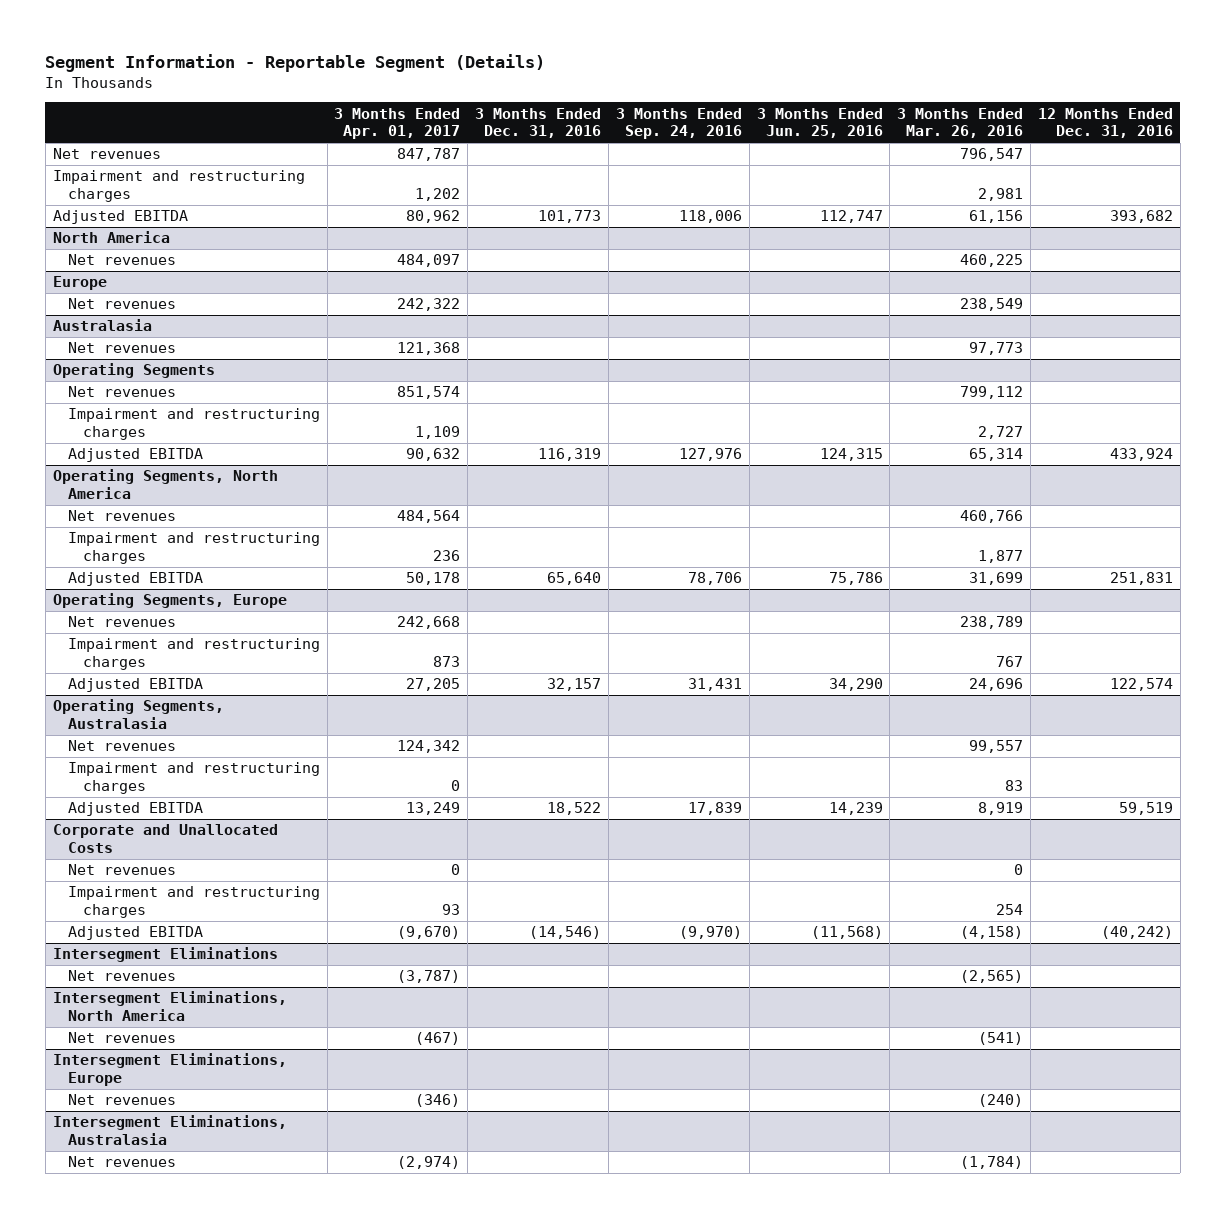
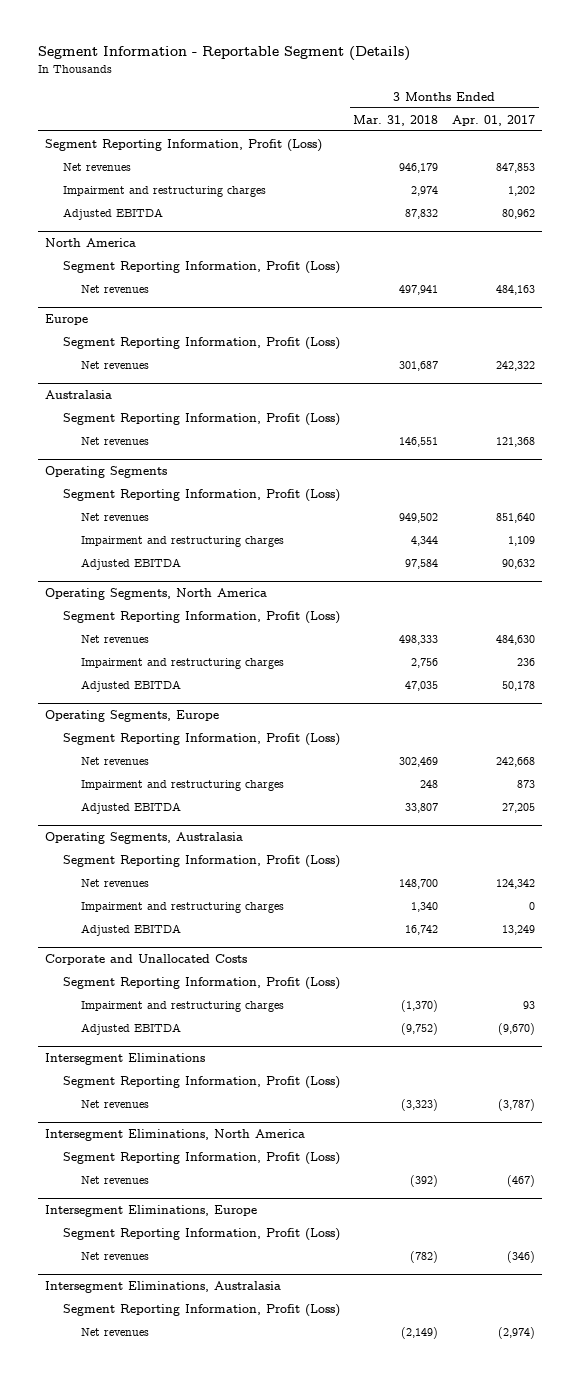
[475,107,602,139] 3 Months Ended Dec. 31, 2016 -> none
[615,107,742,140] 3 Months Ended Sep. 24, 2016 -> none
[756,107,883,139] 3 Months Ended Jun. 25, 2016 -> none
[897,107,1024,139] 3 Months Ended Mar. 26, 2016 -> none
[1037,107,1173,139] 12 Months Ended Dec. 31, 2016 -> none
none -> [353,114,439,126] Mar. 31, 2018
none -> [44,138,322,152] Segment Reporting Information, Profit (Loss)
[397,148,461,162] 847,787 -> [496,162,536,173] 847,853
none -> [62,260,340,274] Segment Reporting Information, Profit (Loss)
[397,254,461,268] 484,097 -> [496,284,536,295] 484,163
none -> [62,336,340,350] Segment Reporting Information, Profit (Loss)
none -> [62,412,340,426] Segment Reporting Information, Profit (Loss)
none -> [62,488,340,502] Segment Reporting Information, Profit (Loss)
[397,386,461,400] 851,574 -> [496,512,536,523] 851,640
none -> [62,610,340,624] Segment Reporting Information, Profit (Loss)
[397,510,461,524] 484,564 -> [496,634,536,645] 484,630
none -> [62,732,340,746] Segment Reporting Information, Profit (Loss)
none -> [62,854,340,868] Segment Reporting Information, Profit (Loss)
[67,864,176,876] Net revenues -> none
none -> [62,976,340,990] Segment Reporting Information, Profit (Loss)
none -> [62,1075,340,1089] Segment Reporting Information, Profit (Loss)
none -> [62,1151,340,1165] Segment Reporting Information, Profit (Loss)
none -> [62,1227,340,1241] Segment Reporting Information, Profit (Loss)
none -> [62,1303,340,1317] Segment Reporting Information, Profit (Loss)

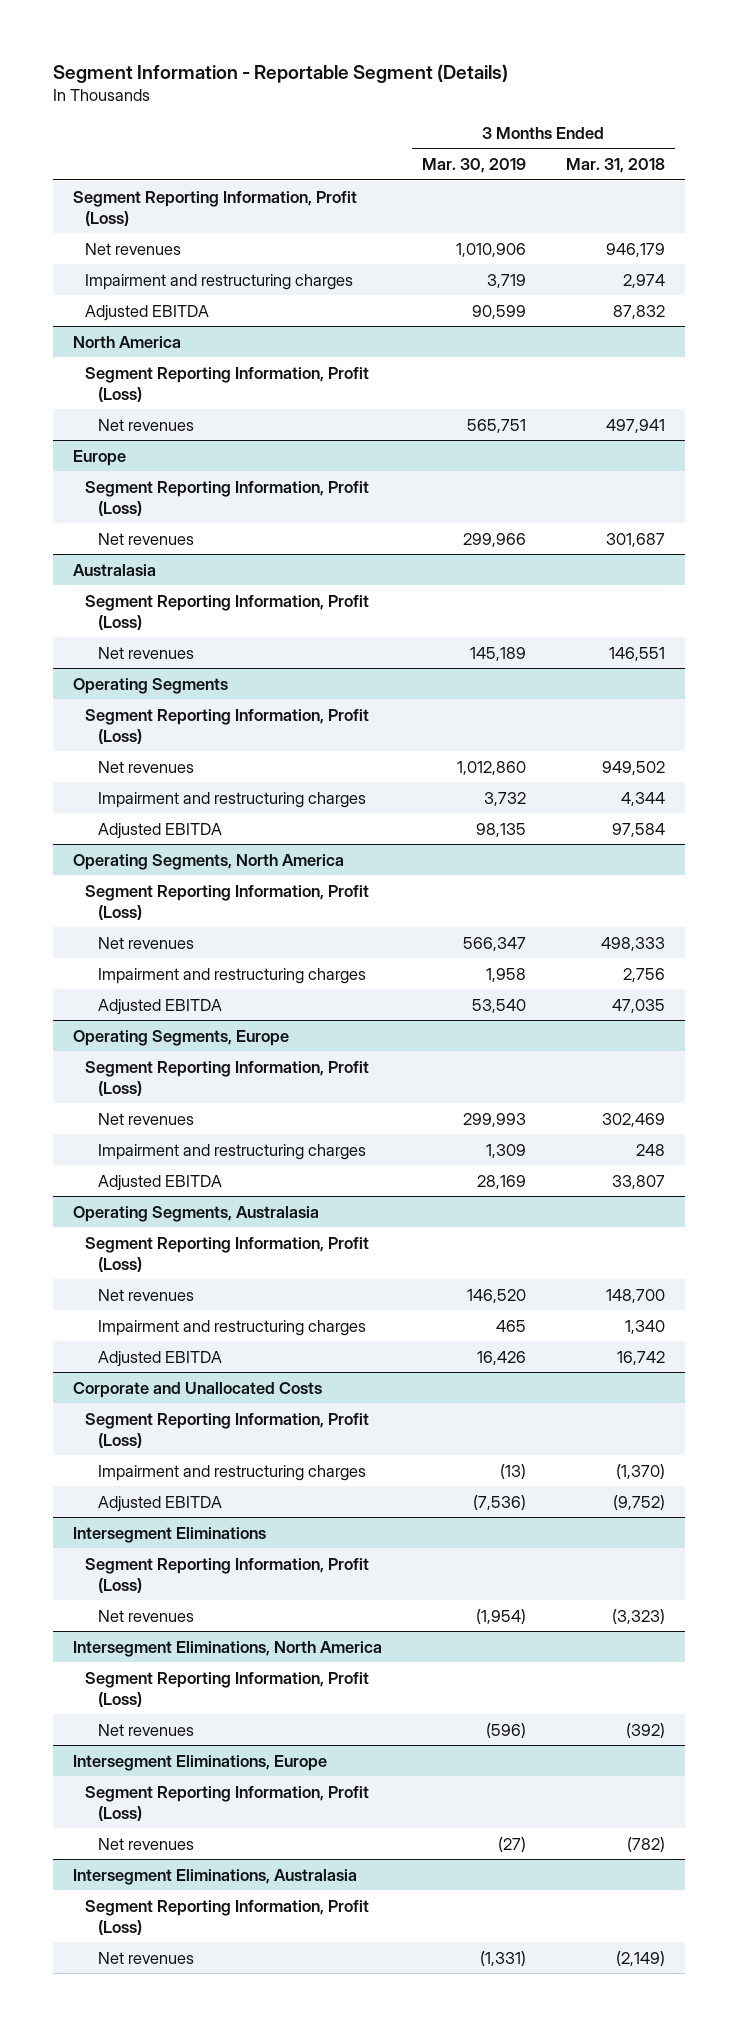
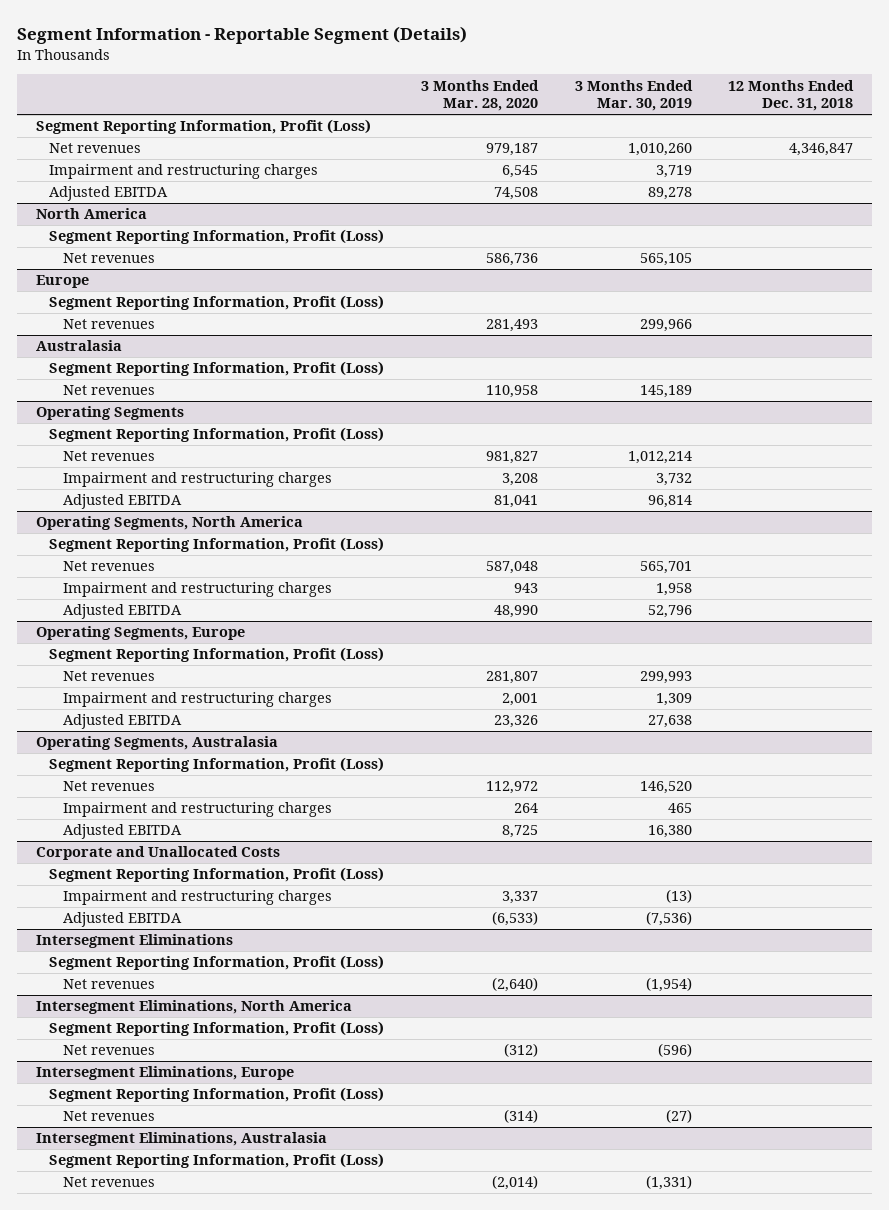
[566,158,666,174] Mar. 31, 2018 -> none
none -> [420,79,539,112] 3 Months Ended Mar. 28, 2020
none -> [728,79,855,112] 12 Months Ended Dec. 31, 2018
[455,242,526,257] 1,010,906 -> [627,143,692,157] 1,010,260
[471,304,526,319] 90,599 -> [647,187,692,201] 89,278
[466,418,526,433] 565,751 -> [639,253,692,267] 565,105
[456,760,526,775] 1,012,860 -> [627,451,692,465] 1,012,214
[475,822,526,837] 98,135 -> [647,495,692,509] 96,814
[462,936,526,951] 566,347 -> [639,561,692,575] 565,701
[471,998,526,1013] 53,540 -> [647,605,692,619] 52,796
[476,1174,526,1189] 28,169 -> [647,715,692,729] 27,638
[476,1350,526,1365] 16,426 -> [647,825,692,839] 16,380

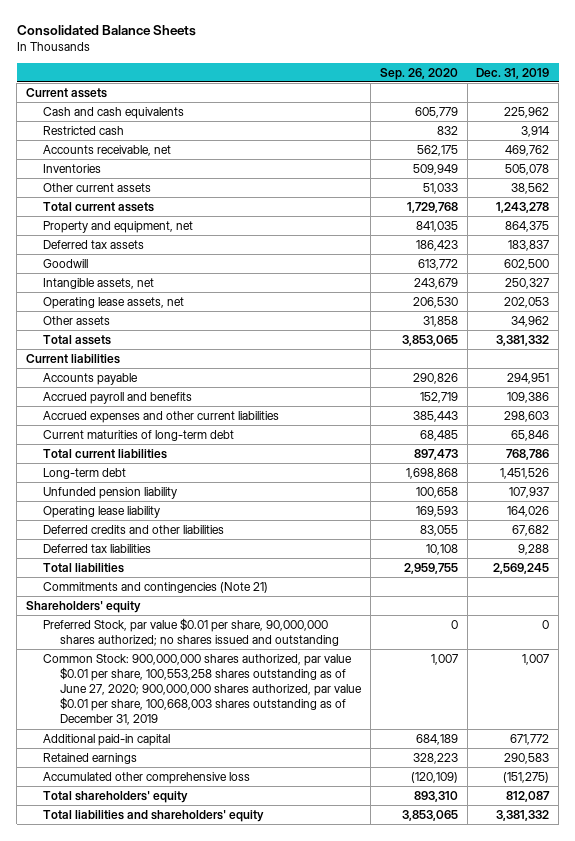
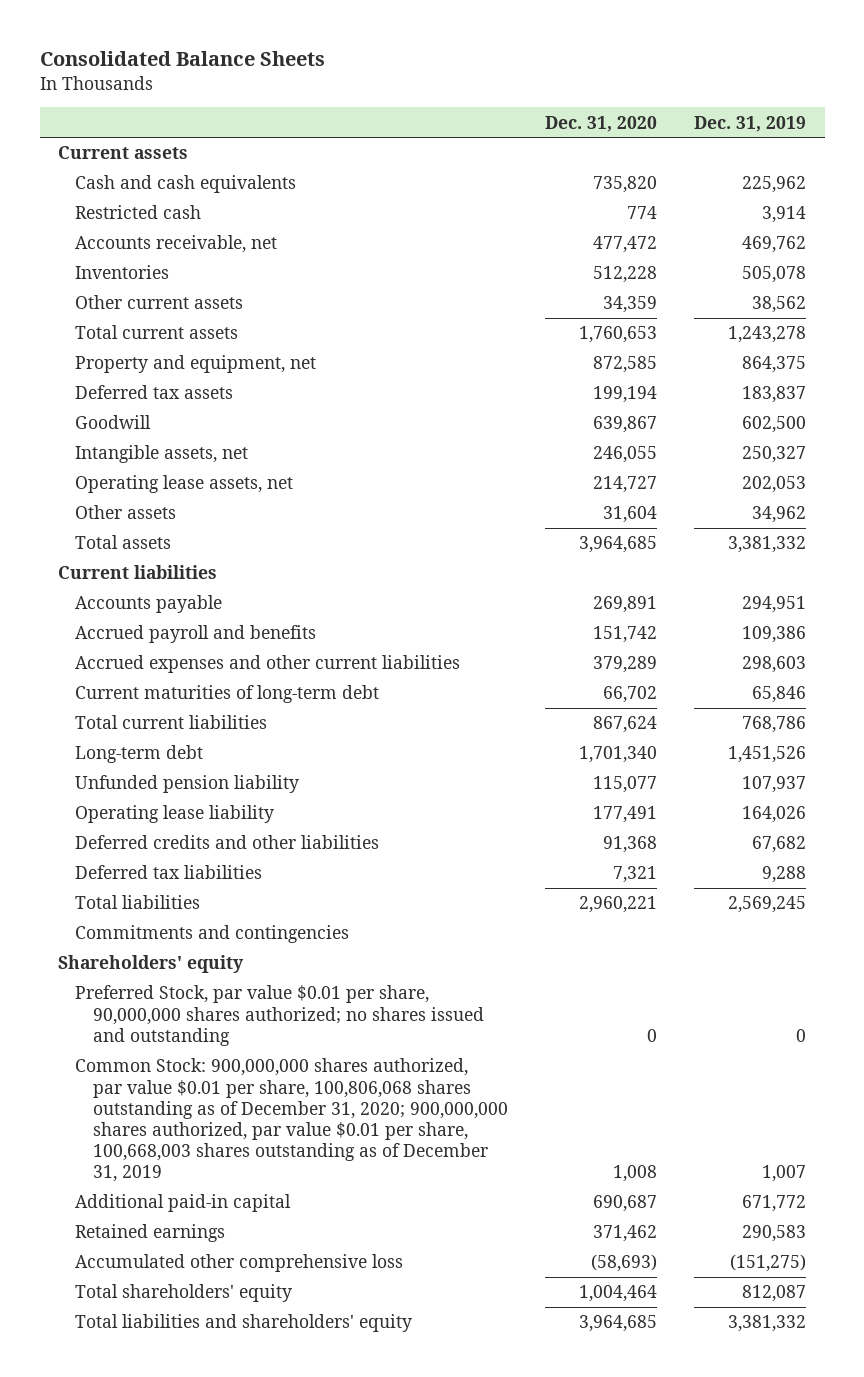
[379,67,458,80] Sep. 26, 2020 -> none
none -> [545,115,658,132] Dec. 31, 2020
[42,581,268,593] Commitments and contingencies (Note 21) -> [75,925,350,944] Commitments and contingencies
[42,653,362,726] Common Stock: 900,000,000 shares authorized, par value $0.01 per share, 100,553,258 shares outstanding as of June 27, 2020; 900,000,000 shares authorized, par value $0.01 per share, 100,668,003 shares outstanding as of December 31, 2019 -> [75,1058,508,1183] Common Stock: 900,000,000 shares authorized, par value $0.01 per share, 100,806,068 shares outstanding as of December 31, 2020; 900,000,000 shares authorized, par value $0.01 per share, 100,668,003 shares outstanding as of December 31, 2019

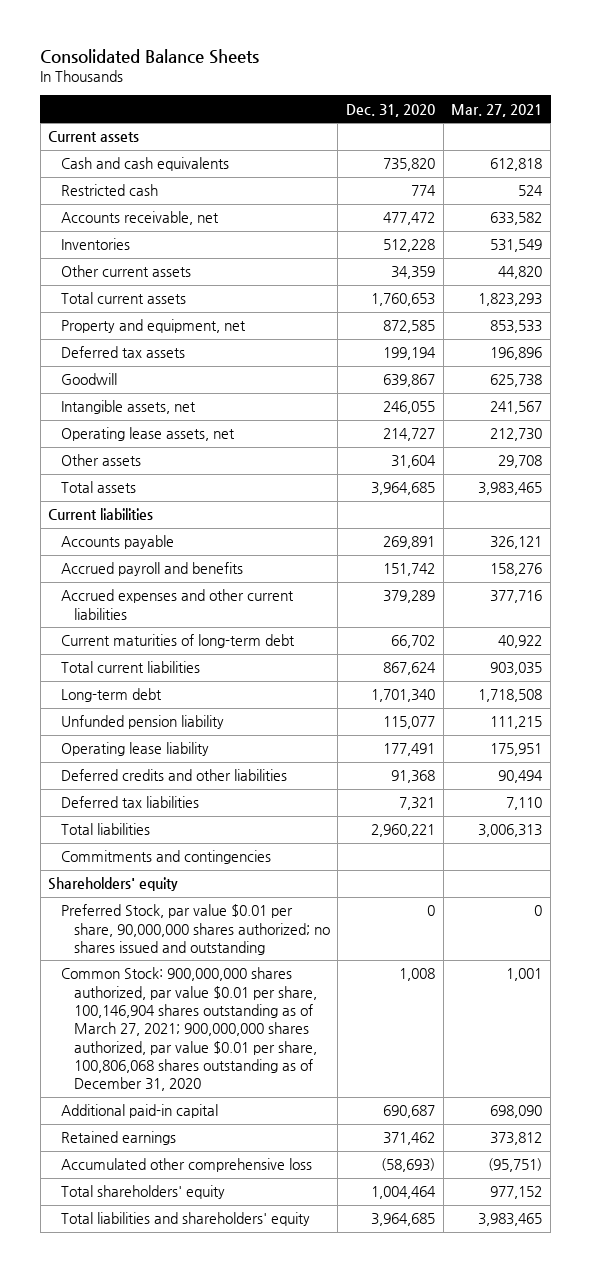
[694,115,807,132] Dec. 31, 2019 -> none
none -> [451,103,543,117] Mar. 27, 2021
[75,1058,508,1183] Common Stock: 900,000,000 shares authorized, par value $0.01 per share, 100,806,068 shares outstanding as of December 31, 2020; 900,000,000 shares authorized, par value $0.01 per share, 100,668,003 shares outstanding as of December 31, 2019 -> [61,967,317,1092] Common Stock: 900,000,000 shares authorized, par value $0.01 per share, 100,146,904 shares outstanding as of March 27, 2021; 900,000,000 shares authorized, par value $0.01 per share, 100,806,068 shares outstanding as of December 31, 2020

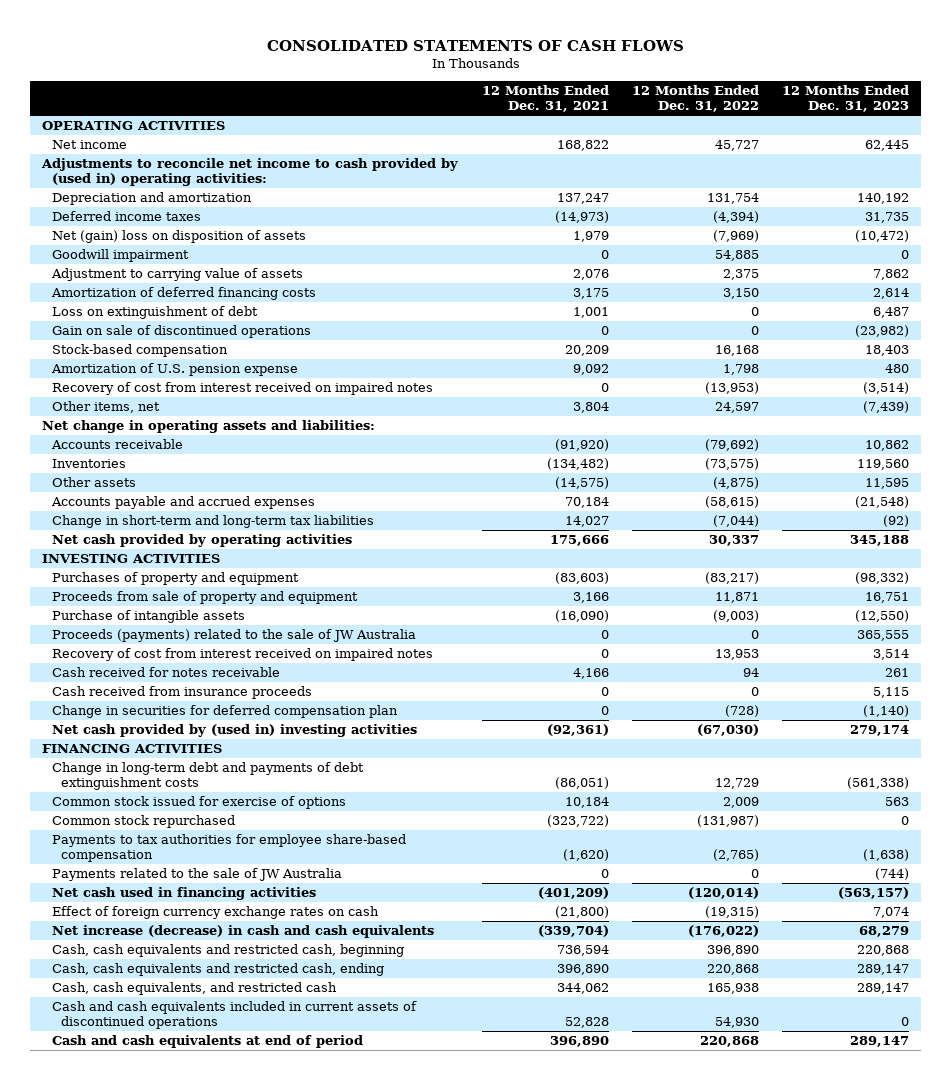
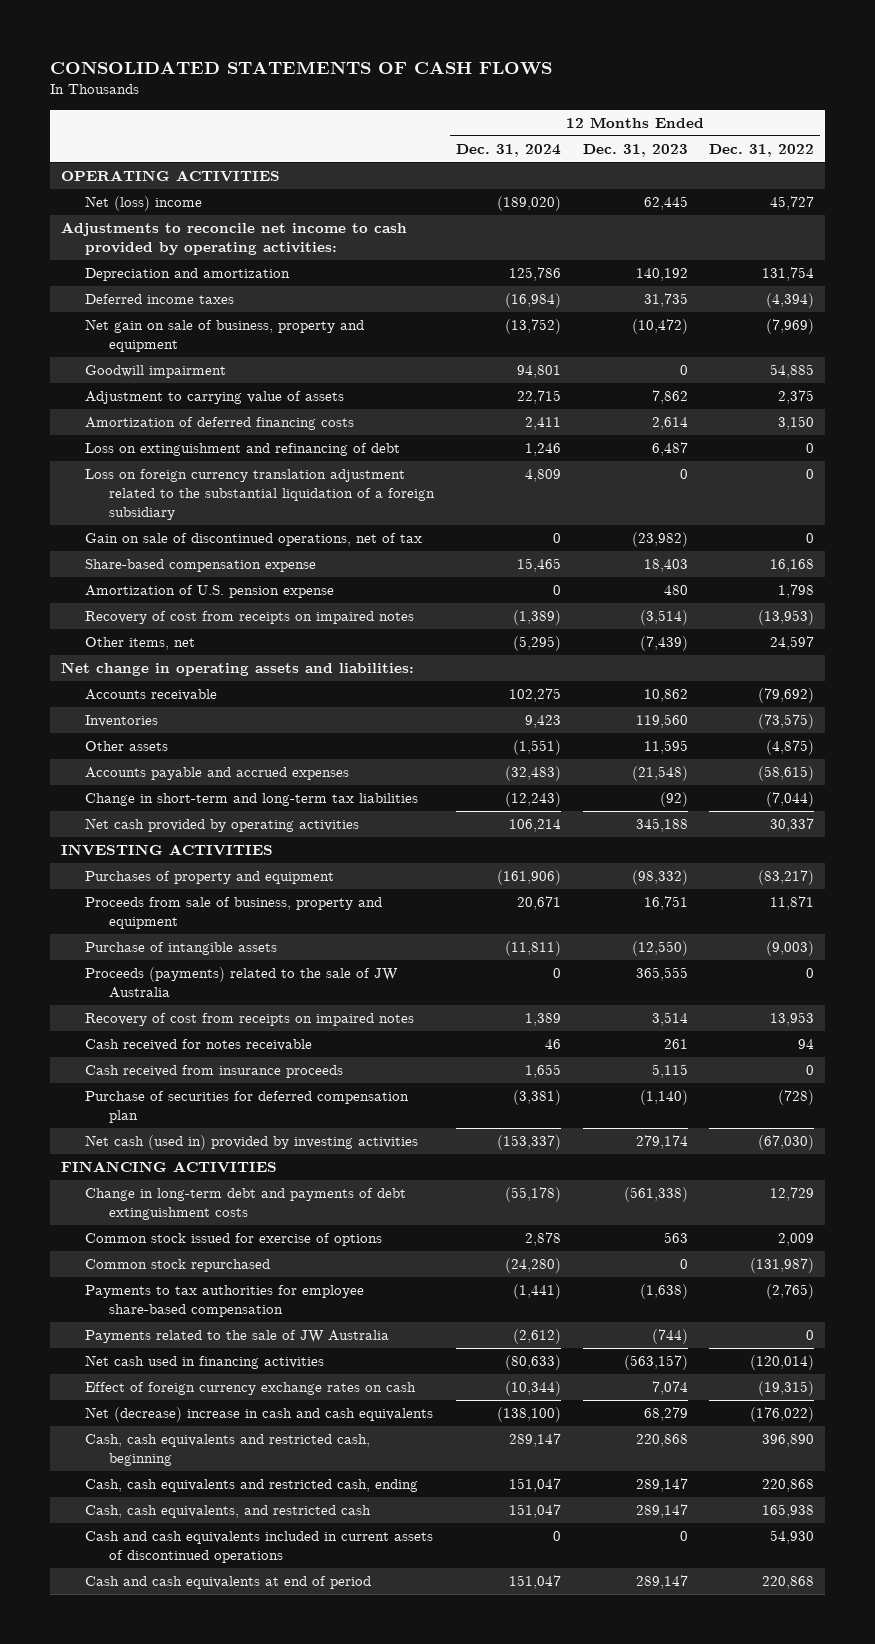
[481,85,609,113] 12 Months Ended Dec. 31, 2021 -> none
none -> [455,144,561,158] Dec. 31, 2024
[51,140,127,150] Net income -> [85,196,203,212] Net (loss) income
[41,158,459,187] Adjustments to reconcile net income to cash provided by (used in) operating activities: -> [61,222,408,256] Adjustments to reconcile net income to cash provided by operating activities:
[51,230,306,244] Net (gain) loss on disposition of assets -> [85,319,365,353] Net gain on sale of business, property and equipment
[51,306,258,320] Loss on extinguishment of debt -> [85,443,401,457] Loss on extinguishment and refinancing of debt
none -> [85,469,435,521] Loss on foreign currency translation adjustment related to the substantial liquidation of a foreign subsidiary
[51,325,311,339] Gain on sale of discontinued operations -> [85,533,423,547] Gain on sale of discontinued operations, net of tax
[51,344,228,358] Stock-based compensation -> [85,559,317,573] Share-based compensation expense
[51,382,433,396] Recovery of cost from interest received on impaired notes -> [85,611,415,625] Recovery of cost from receipts on impaired notes
[51,591,358,605] Proceeds from sale of property and equipment -> [85,897,383,930] Proceeds from sale of business, property and equipment
[51,648,433,662] Recovery of cost from interest received on impaired notes -> [85,1013,415,1027] Recovery of cost from receipts on impaired notes
[51,705,398,719] Change in securities for deferred compensation plan -> [85,1091,410,1124] Purchase of securities for deferred compensation plan
[51,724,417,738] Net cash provided by (used in) investing activities -> [85,1135,419,1151] Net cash (used in) provided by investing activities
[51,925,434,939] Net increase (decrease) in cash and cash equivalents -> [85,1407,434,1423] Net (decrease) increase in cash and cash equivalents

